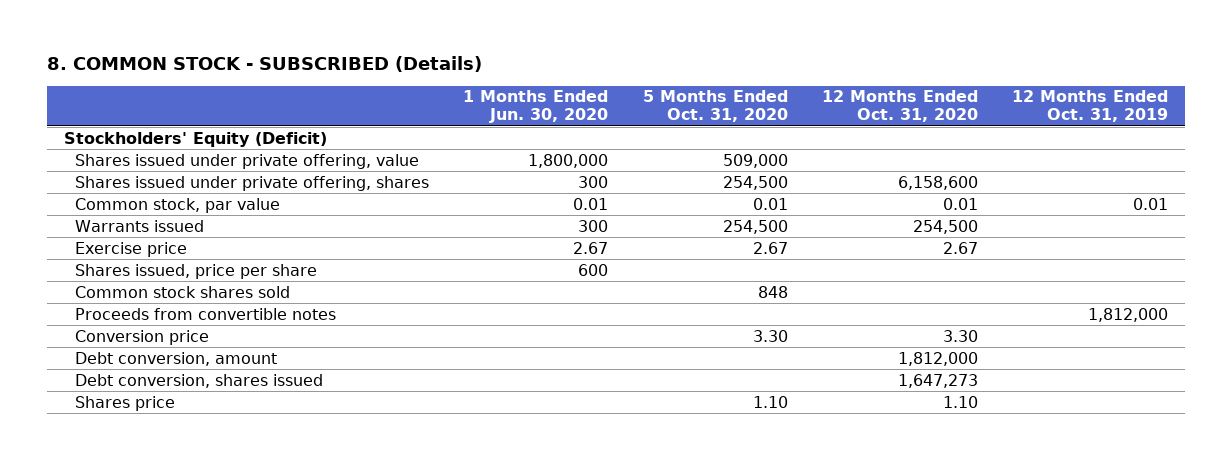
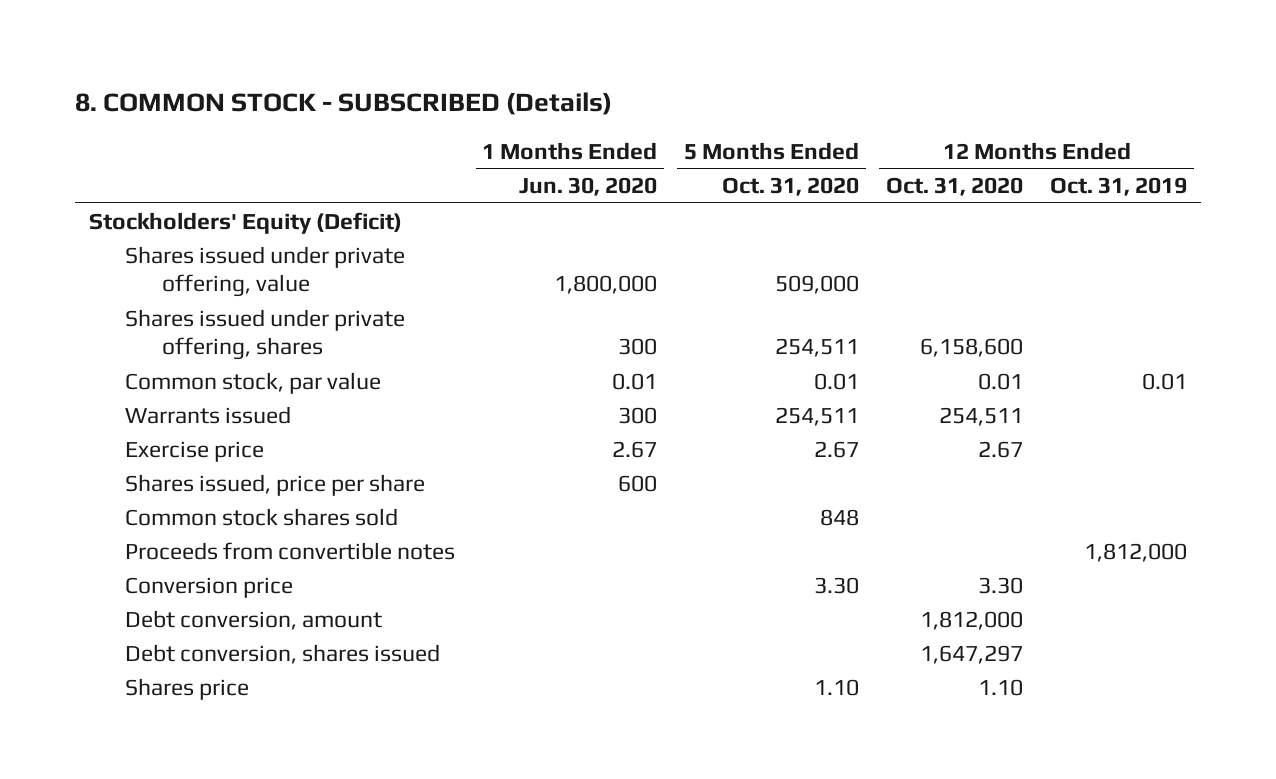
[722,175,788,190] 254,500 -> [775,338,860,358] 254,511
[722,219,788,234] 254,500 -> [775,406,860,426] 254,511
[912,219,978,234] 254,500 -> [939,406,1024,426] 254,511
[897,373,978,388] 1,647,273 -> [920,644,1024,664] 1,647,297

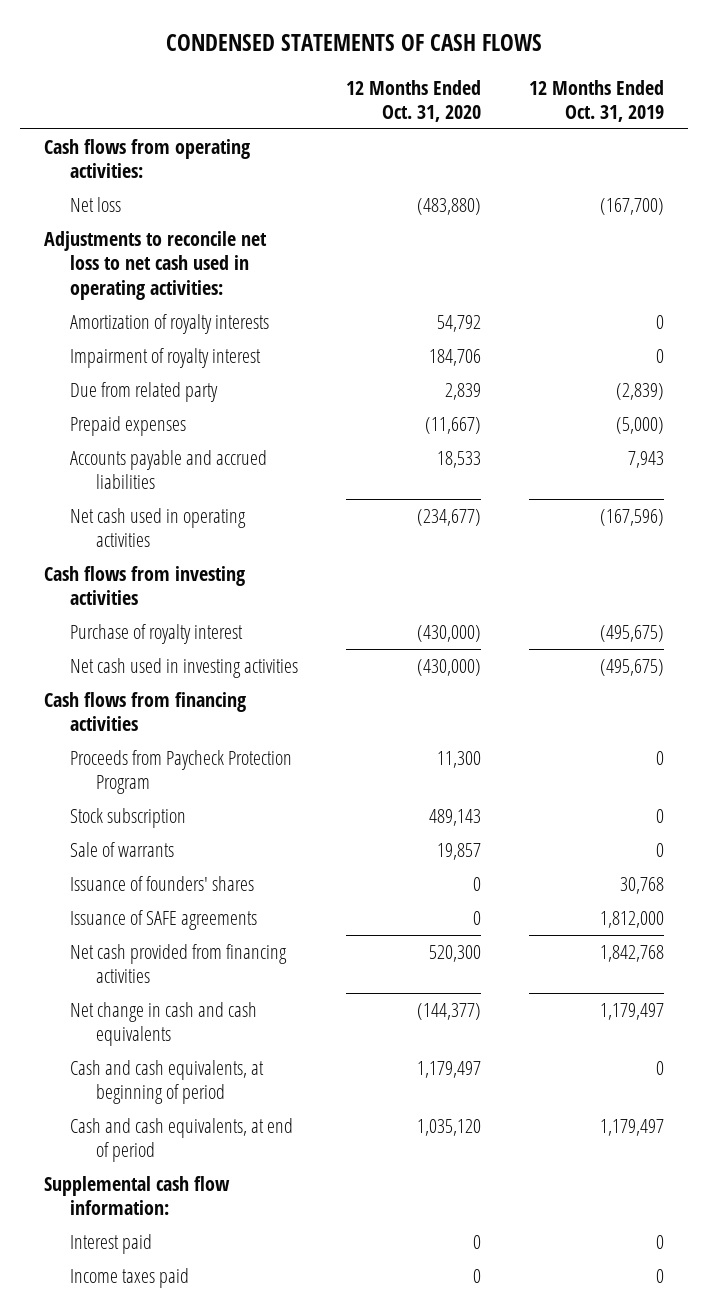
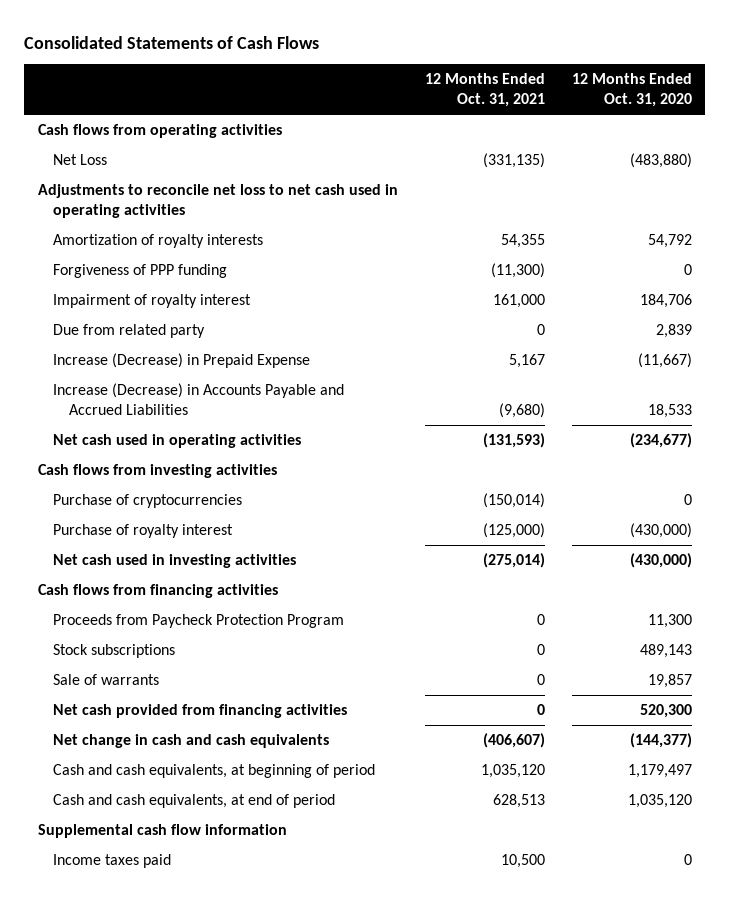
[165,33,542,51] CONDENSED STATEMENTS OF CASH FLOWS -> [24,35,320,49] Consolidated Statements of Cash Flows
[528,79,664,122] 12 Months Ended Oct. 31, 2019 -> none
none -> [424,73,545,108] 12 Months Ended Oct. 31, 2021
[43,139,250,179] Cash flows from operating activities: -> [37,124,282,139] Cash flows from operating activities
[70,197,122,213] Net loss -> [53,154,108,166] Net Loss
[43,231,267,300] Adjustments to reconcile net loss to net cash used in operating activities: -> [37,184,398,219] Adjustments to reconcile net loss to net cash used in operating activities
none -> [53,264,228,279] Forgiveness of PPP funding
[70,416,187,437] Prepaid expenses -> [53,353,311,369] Increase (Decrease) in Prepaid Expense
[70,450,268,490] Accounts payable and accrued liabilities -> [53,383,345,416] Increase (Decrease) in Accounts Payable and Accrued Liabilities
none -> [53,494,243,509] Purchase of cryptocurrencies
[70,808,187,829] Stock subscription -> [53,644,176,659] Stock subscriptions
[70,876,255,892] Issuance of founders' shares -> none
[70,910,258,931] Issuance of SAFE agreements -> none
[70,1234,153,1255] Interest paid -> none
[43,1176,230,1216] Supplemental cash flow information: -> [37,824,287,839] Supplemental cash flow information

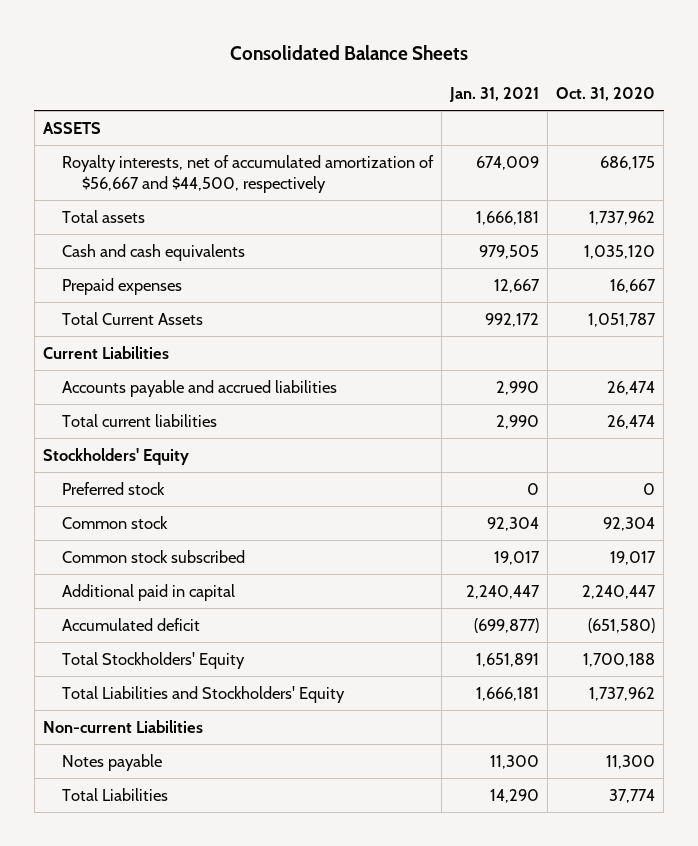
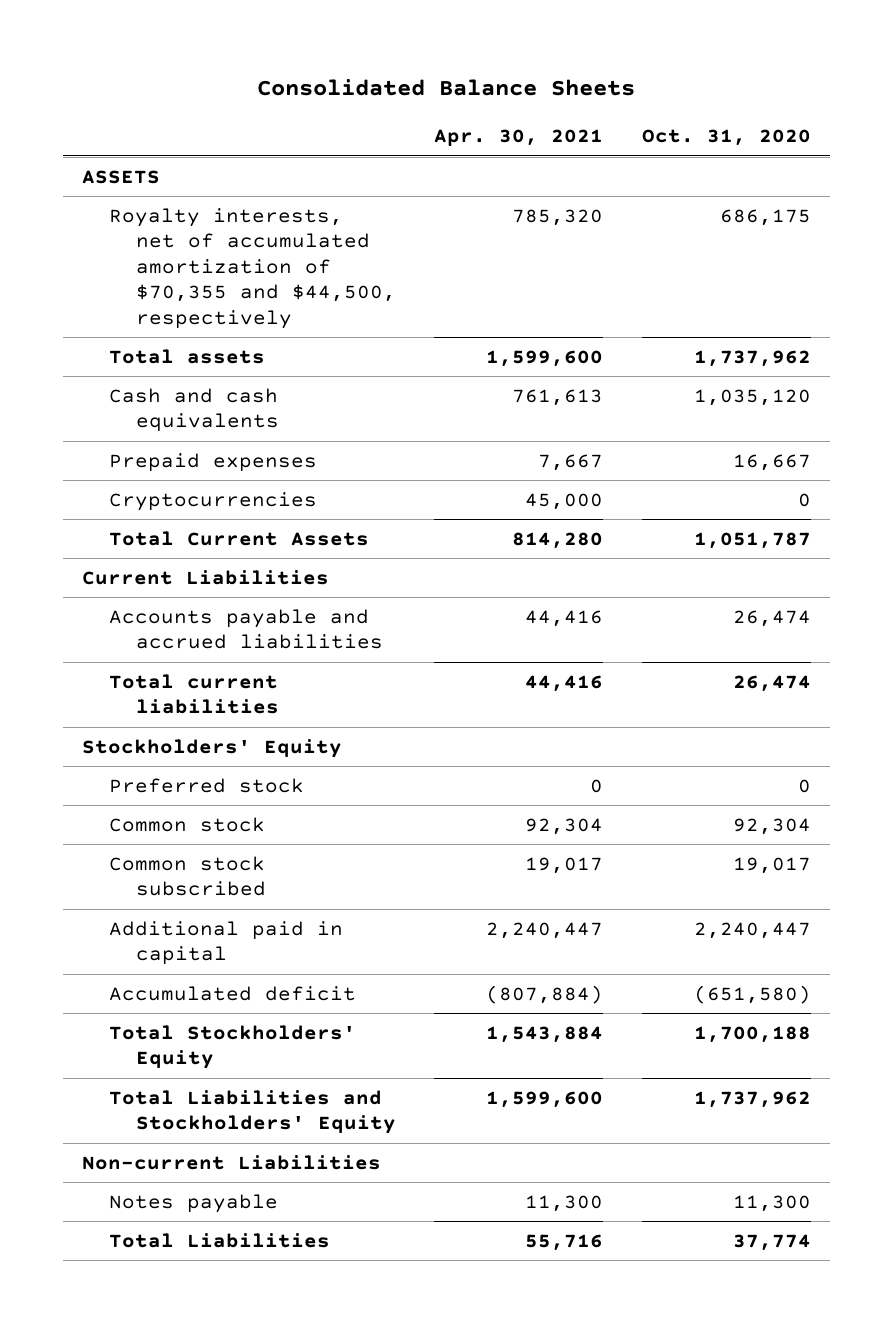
[449,87,540,103] Jan. 31, 2021 -> none
none -> [434,129,604,147] Apr. 30, 2021
[62,154,435,193] Royalty interests, net of accumulated amortization of $56,667 and $44,500, respectively -> [108,207,396,329] Royalty interests, net of accumulated amortization of $70,355 and $44,500, respectively
none -> [108,491,317,511] Cryptocurrencies

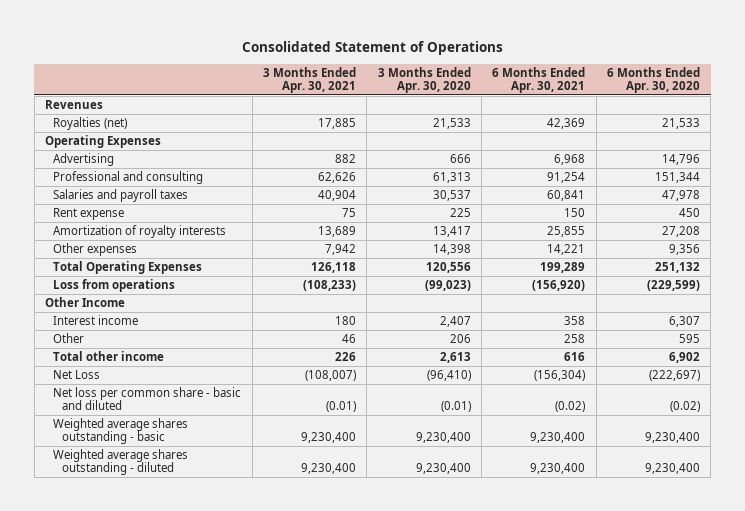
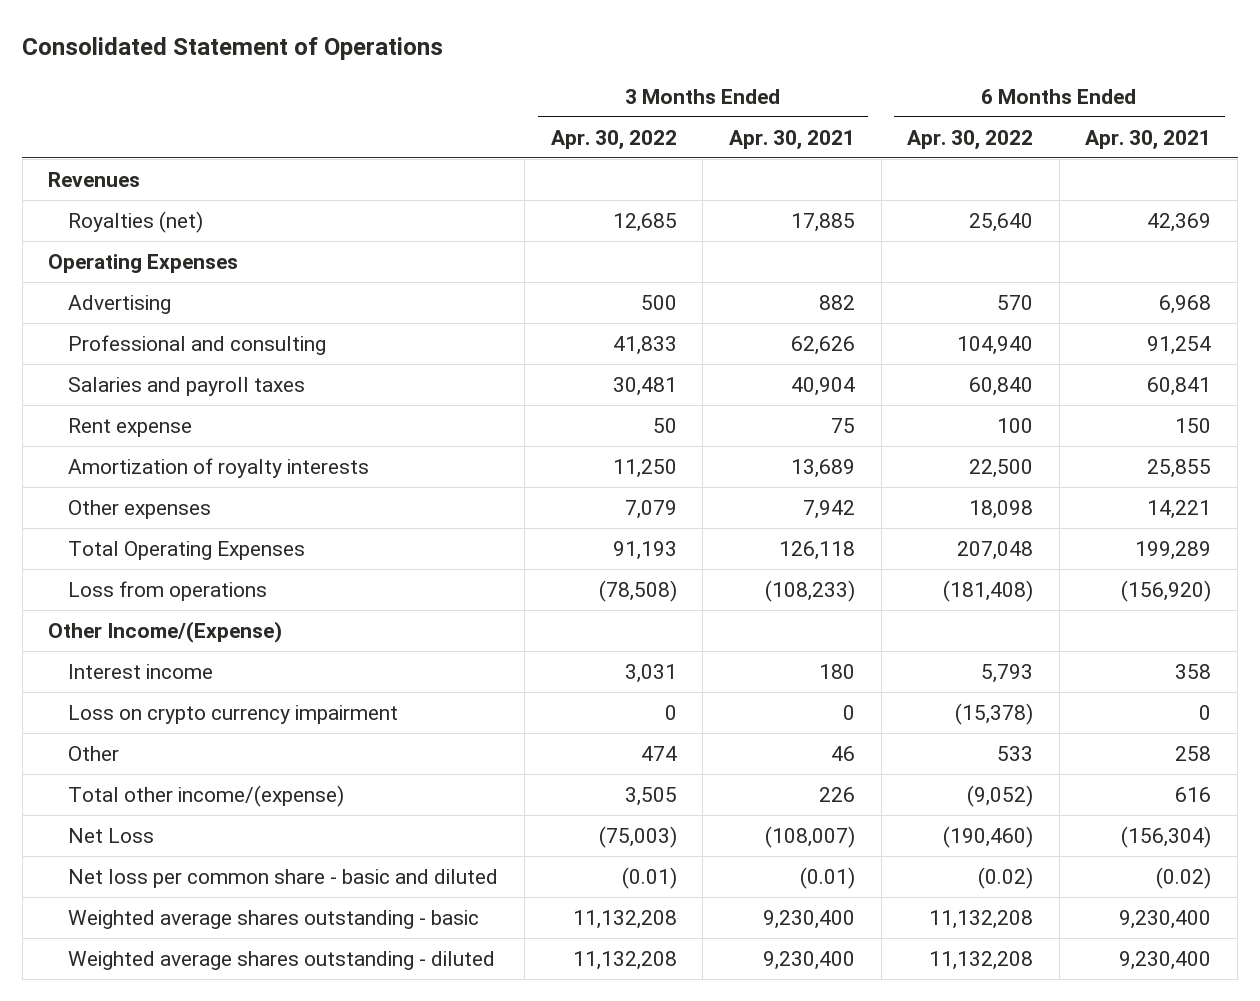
[377,66,471,94] 3 Months Ended Apr. 30, 2020 -> none
[607,66,701,94] 6 Months Ended Apr. 30, 2020 -> none
none -> [550,129,677,150] Apr. 30, 2022
none -> [907,129,1034,150] Apr. 30, 2022
[45,296,126,307] Other Income -> [48,620,283,643] Other Income/(Expense)
none -> [68,704,399,724] Loss on crypto currency impairment
[53,350,165,361] Total other income -> [68,784,345,807] Total other income/(expense)

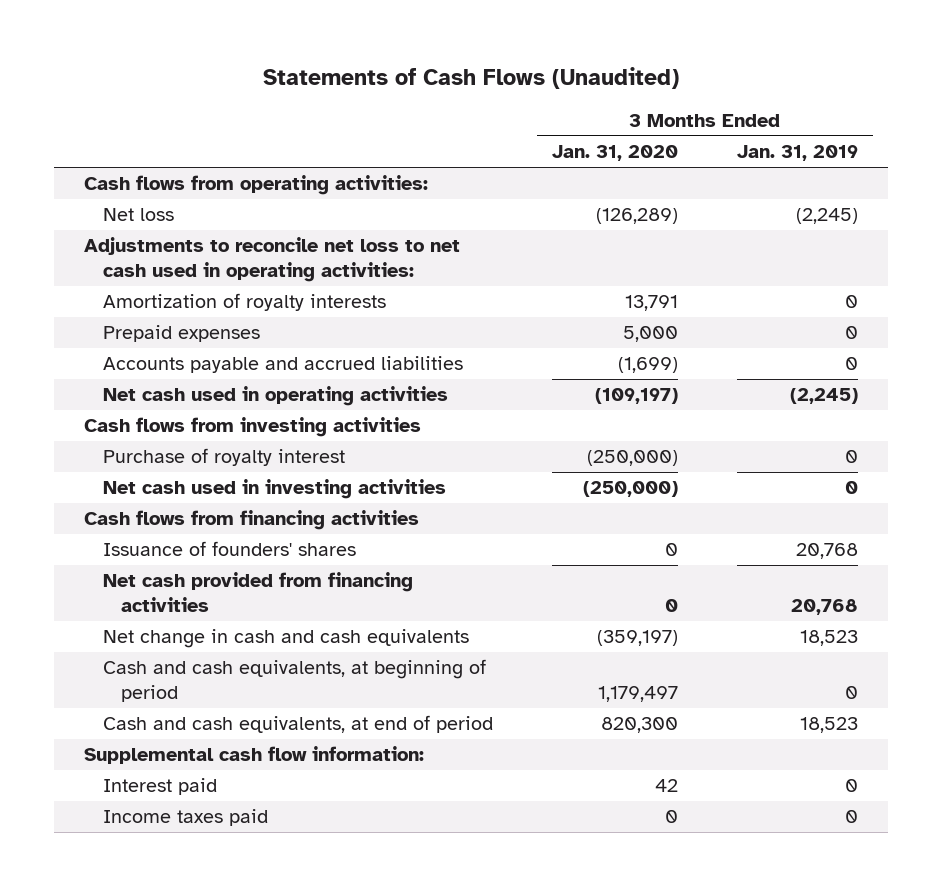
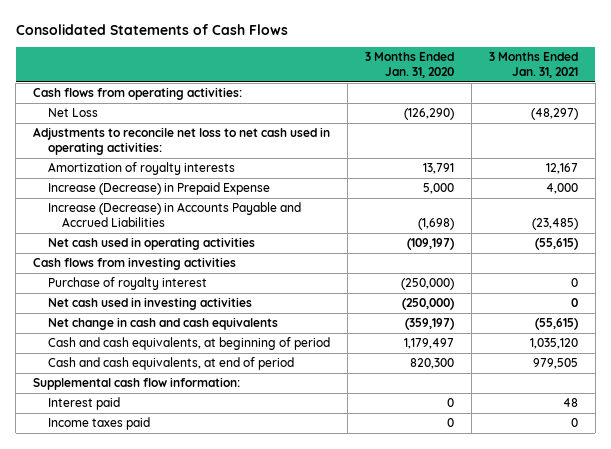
[262,66,679,89] Statements of Cash Flows (Unaudited) -> [15,23,288,35] Consolidated Statements of Cash Flows
[737,145,859,162] Jan. 31, 2019 -> none
none -> [488,52,578,78] 3 Months Ended Jan. 31, 2021
[102,208,174,222] Net loss -> [47,108,98,118] Net Loss
[595,208,678,225] (126,289) -> [404,108,455,121] (126,290)
[102,325,260,343] Prepaid expenses -> [47,182,270,196] Increase (Decrease) in Prepaid Expense
[102,356,463,374] Accounts payable and accrued liabilities -> [47,202,301,228] Increase (Decrease) in Accounts Payable and Accrued Liabilities
[617,357,678,374] (1,699) -> [418,218,455,231] (1,698)
[83,510,419,531] Cash flows from financing activities -> none
[102,541,356,557] Issuance of founders' shares -> none
[102,572,413,612] Net cash provided from financing activities -> none
[654,779,678,793] 42 -> [447,398,455,408] 0

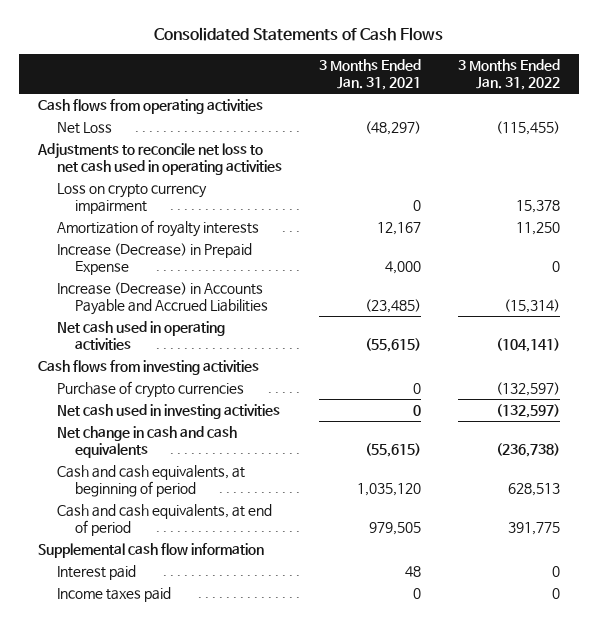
[365,52,455,78] 3 Months Ended Jan. 31, 2020 -> none
none -> [458,58,561,90] 3 Months Ended Jan. 31, 2022
[33,87,243,101] Cash flows from operating activities: -> [37,99,263,115] Cash flows from operating activities
[33,127,331,156] Adjustments to reconcile net loss to net cash used in operating activities: -> [36,143,282,176] Adjustments to reconcile net loss to net cash used in operating activities
none -> [56,183,207,215] Loss on crypto currency impairment
[47,277,207,291] Purchase of royalty interest -> none
none -> [56,381,244,399] Purchase of crypto currencies
[33,377,241,391] Supplemental cash flow information: -> [37,543,264,559] Supplemental cash flow information

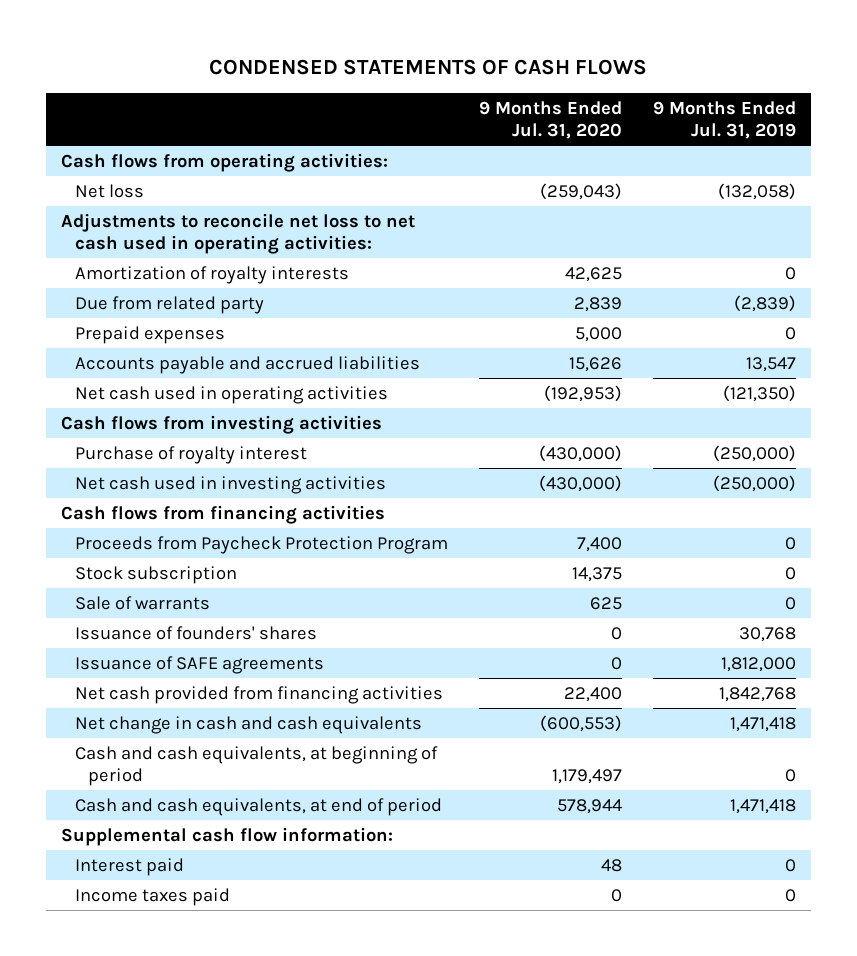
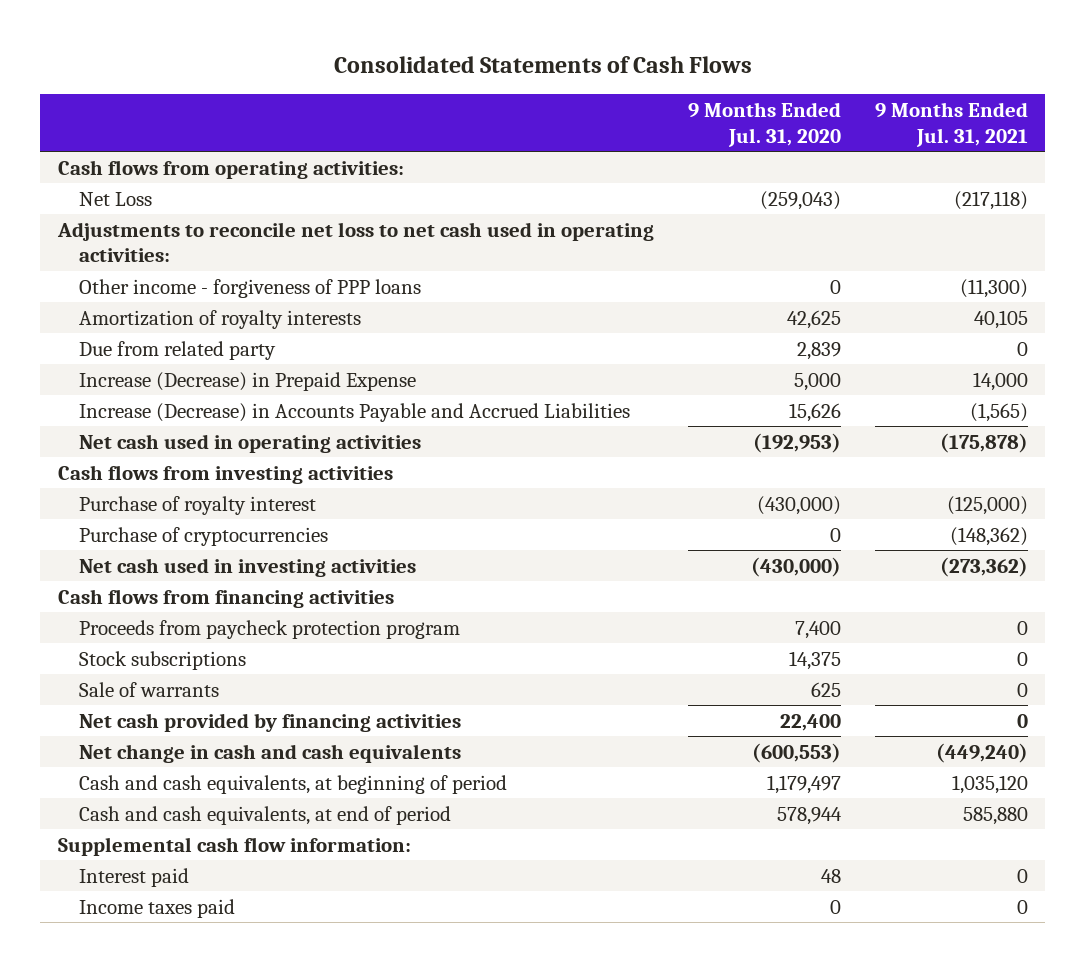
[209,59,648,76] CONDENSED STATEMENTS OF CASH FLOWS -> [333,56,752,74] Consolidated Statements of Cash Flows
[652,100,796,140] 9 Months Ended Jul. 31, 2019 -> none
none -> [875,101,1029,147] 9 Months Ended Jul. 31, 2021
[74,183,144,198] Net loss -> [78,191,152,206] Net Loss
none -> [78,278,421,298] Other income - forgiveness of PPP loans
[74,325,225,344] Prepaid expenses -> [78,371,416,391] Increase (Decrease) in Prepaid Expense
[74,355,420,374] Accounts payable and accrued liabilities -> [78,402,630,422] Increase (Decrease) in Accounts Payable and Accrued Liabilities
none -> [78,526,328,546] Purchase of cryptocurrencies
[74,535,448,554] Proceeds from Paycheck Protection Program -> [78,619,460,639] Proceeds from paycheck protection program
[74,565,237,584] Stock subscription -> [78,650,246,670] Stock subscriptions
[74,625,317,640] Issuance of founders' shares -> none
[74,655,324,674] Issuance of SAFE agreements -> none
[74,685,443,704] Net cash provided from financing activities -> [78,712,461,732] Net cash provided by financing activities

